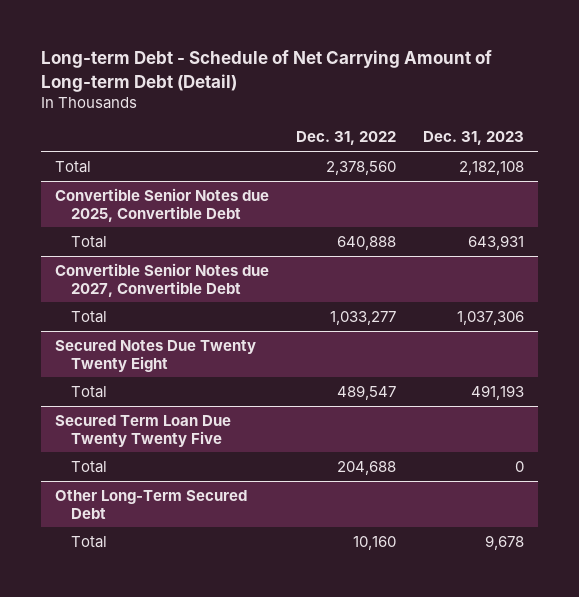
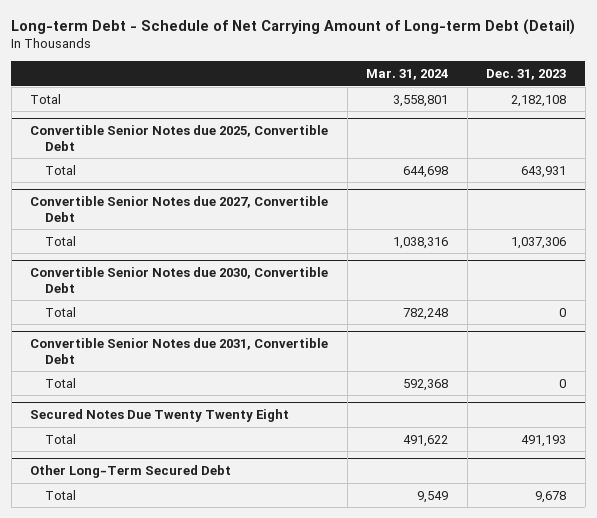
[296,131,397,146] Dec. 31, 2022 -> none
none -> [366,68,449,80] Mar. 31, 2024
none -> [30,267,329,293] Convertible Senior Notes due 2030, Convertible Debt
none -> [45,306,77,317] Total
none -> [30,338,329,364] Convertible Senior Notes due 2031, Convertible Debt
none -> [45,377,77,388] Total
[54,414,231,447] Secured Term Loan Due Twenty Twenty Five -> none
[71,460,108,473] Total -> none

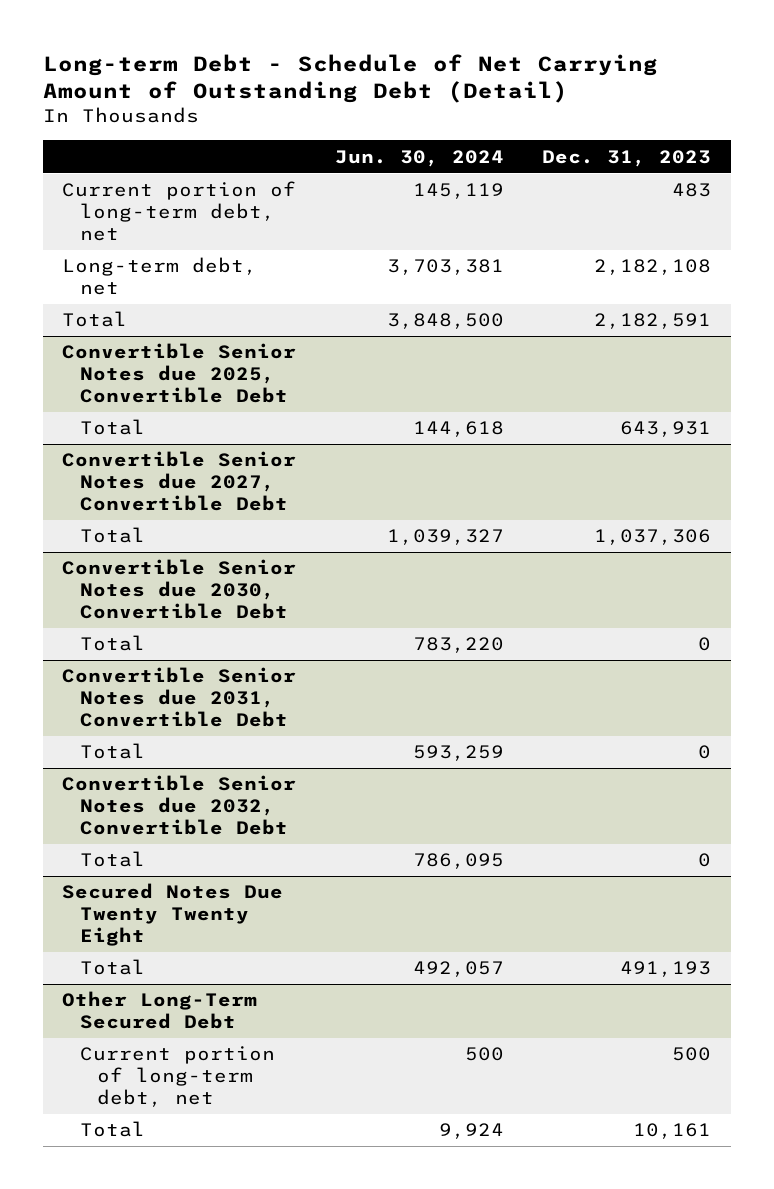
[11,19,576,36] Long-term Debt - Schedule of Net Carrying Amount of Long-term Debt (Detail) -> [42,53,658,104] Long-term Debt - Schedule of Net Carrying Amount of Outstanding Debt (Detail)
[366,68,449,80] Mar. 31, 2024 -> none
none -> [334,149,504,167] Jun. 30, 2024
none -> [62,181,297,242] Current portion of long-term debt, net
none -> [62,257,258,296] Long-term debt, net
[511,94,567,107] 2,182,108 -> [594,313,712,330] 2,182,591
none -> [62,775,297,836] Convertible Senior Notes due 2032, Convertible Debt
none -> [79,851,145,868] Total
none -> [79,1046,275,1108] Current portion of long-term debt, net
[535,490,567,503] 9,678 -> [633,1123,712,1140] 10,161

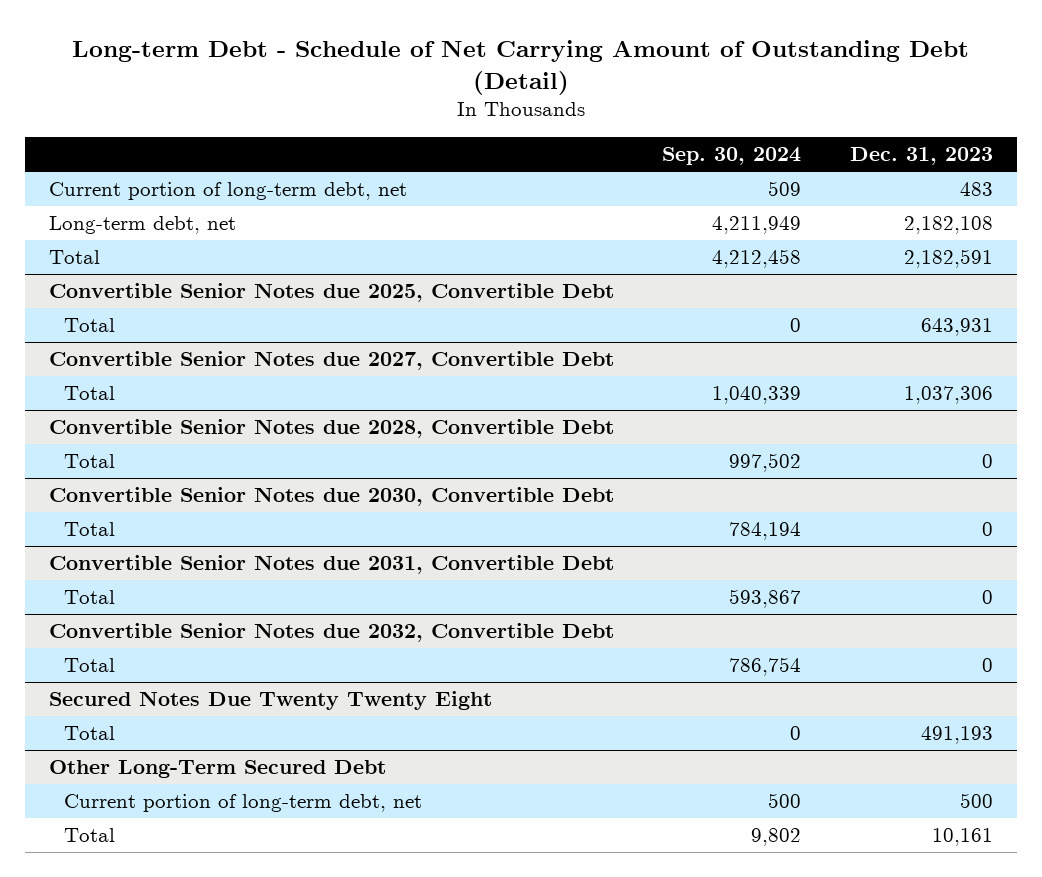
[334,149,504,167] Jun. 30, 2024 -> none
none -> [662,147,802,166] Sep. 30, 2024
none -> [48,419,614,439] Convertible Senior Notes due 2028, Convertible Debt
none -> [64,454,116,469] Total

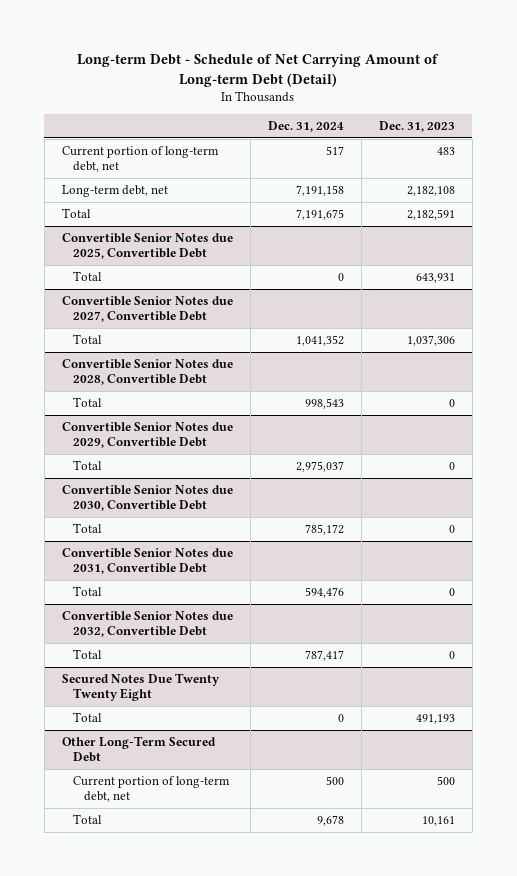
[71,39,969,95] Long-term Debt - Schedule of Net Carrying Amount of Outstanding Debt (Detail) -> [77,54,440,88] Long-term Debt - Schedule of Net Carrying Amount of Long-term Debt (Detail)
[662,147,802,166] Sep. 30, 2024 -> none
none -> [267,121,344,133] Dec. 31, 2024
none -> [61,422,233,449] Convertible Senior Notes due 2029, Convertible Debt
none -> [72,460,102,471] Total

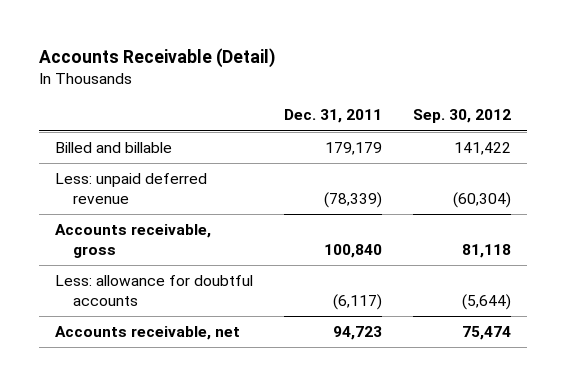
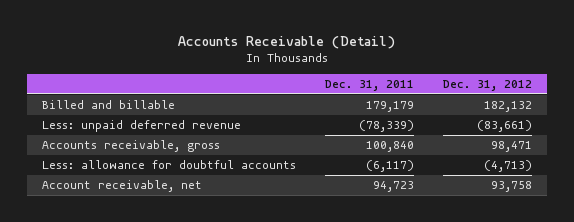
[413,109,512,124] Sep. 30, 2012 -> none
none -> [443,80,533,92] Dec. 31, 2012
[54,326,240,341] Accounts receivable, net -> [41,180,202,193] Account receivable, net

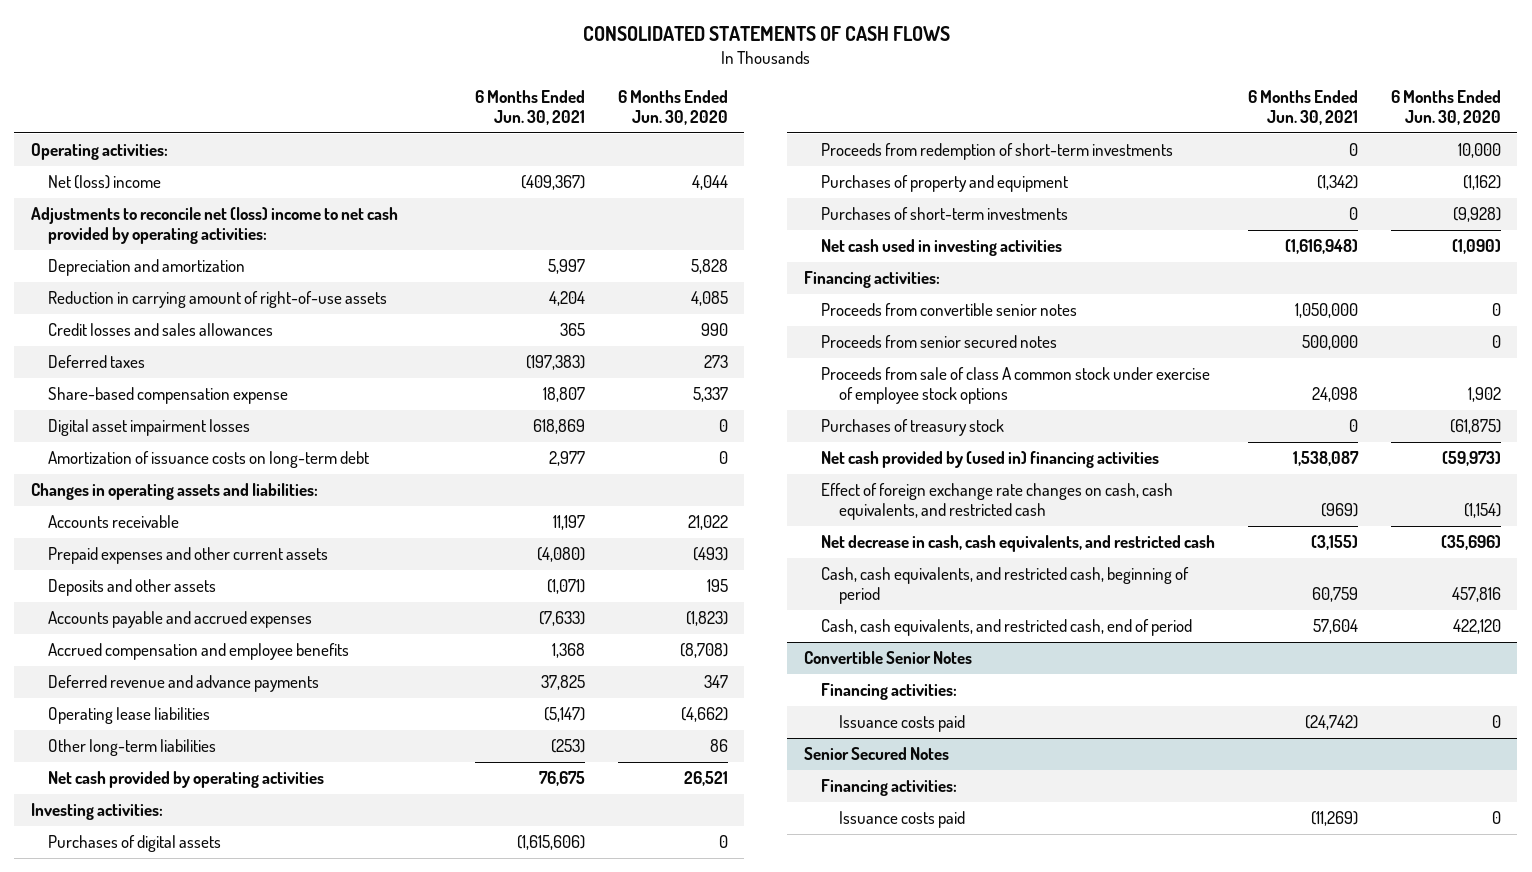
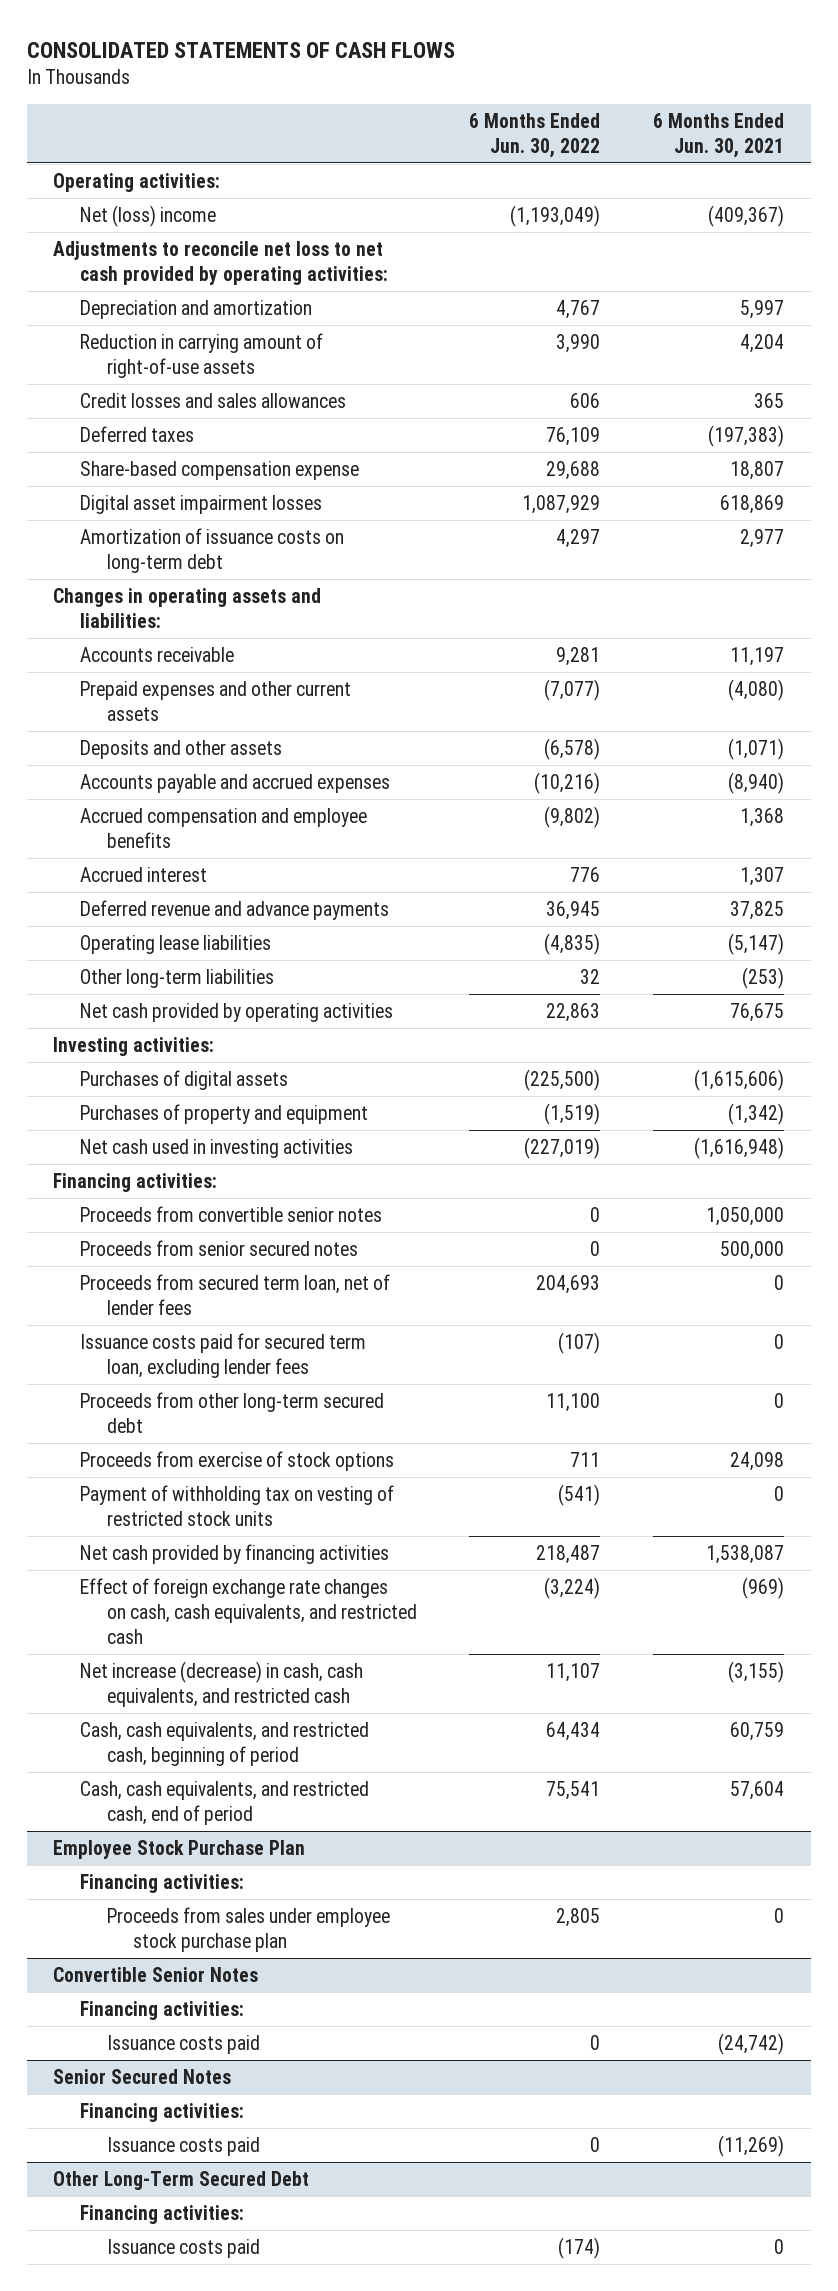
[617,90,728,126] 6 Months Ended Jun. 30, 2020 -> none
none -> [469,112,601,159] 6 Months Ended Jun. 30, 2022
[30,207,398,245] Adjustments to reconcile net (loss) income to net cash provided by operating activities: -> [53,240,389,285] Adjustments to reconcile net loss to net cash provided by operating activities:
[539,611,586,627] (7,633) -> [728,771,785,794] (8,940)
none -> [80,866,208,882] Accrued interest
[821,143,1174,161] Proceeds from redemption of short-term investments -> none
[821,207,1069,221] Purchases of short-term investments -> none
[821,419,1005,437] Purchases of treasury stock -> none
none -> [80,1273,391,1315] Proceeds from secured term loan, net of lender fees
none -> [80,1332,367,1378] Issuance costs paid for secured term loan, excluding lender fees
none -> [80,1391,385,1433] Proceeds from other long-term secured debt
[821,367,1211,405] Proceeds from sale of class A common stock under exercise of employee stock options -> [80,1450,395,1471] Proceeds from exercise of stock options
none -> [80,1484,395,1526] Payment of withholding tax on vesting of restricted stock units
[821,451,1160,469] Net cash provided by (used in) financing activities -> [80,1543,390,1564] Net cash provided by financing activities
[821,535,1216,553] Net decrease in cash, cash equivalents, and restricted cash -> [80,1660,364,1707] Net increase (decrease) in cash, cash equivalents, and restricted cash
none -> [53,1839,306,1859] Employee Stock Purchase Plan
none -> [80,1873,245,1893] Financing activities:
none -> [106,1906,390,1952] Proceeds from sales under employee stock purchase plan
none -> [53,2170,310,2190] Other Long-Term Secured Debt
none -> [80,2204,245,2224] Financing activities:
none -> [106,2238,260,2258] Issuance costs paid

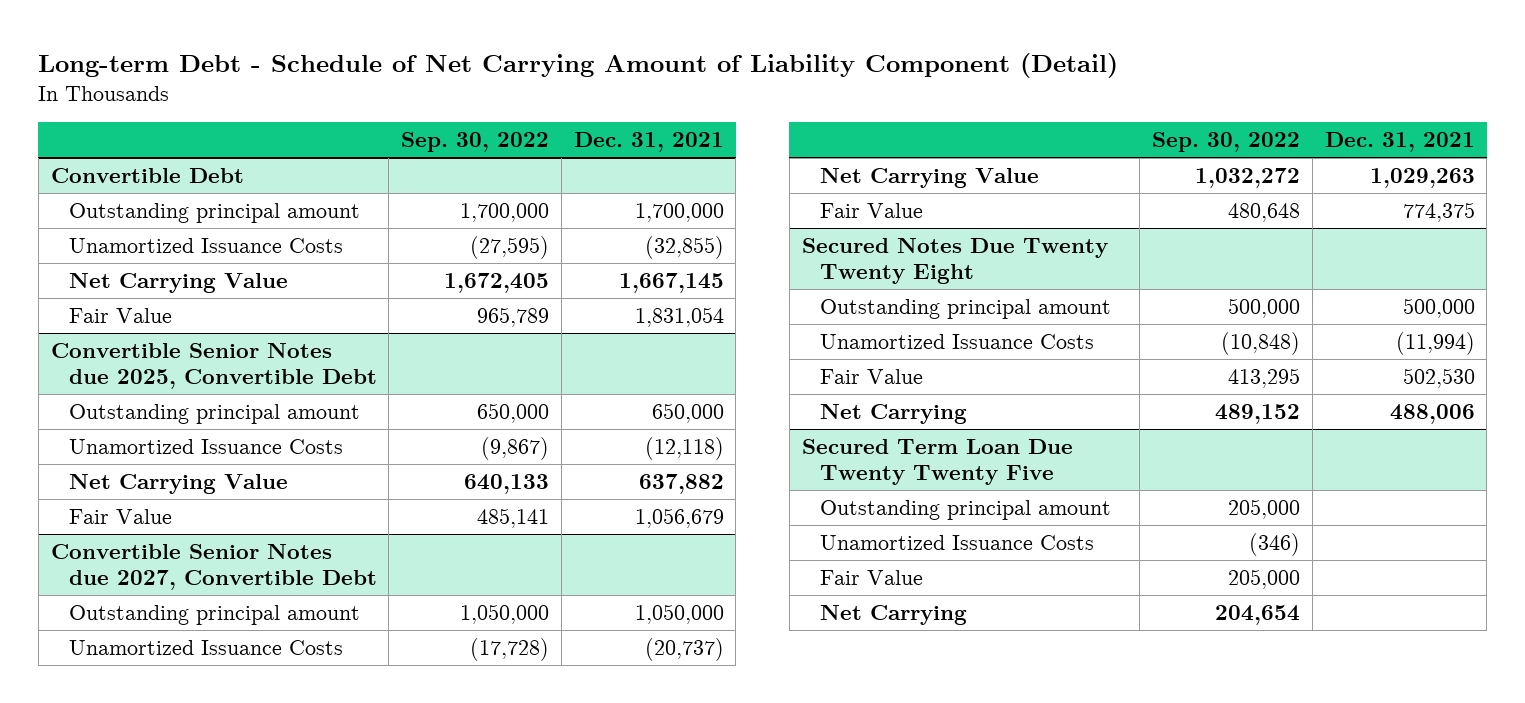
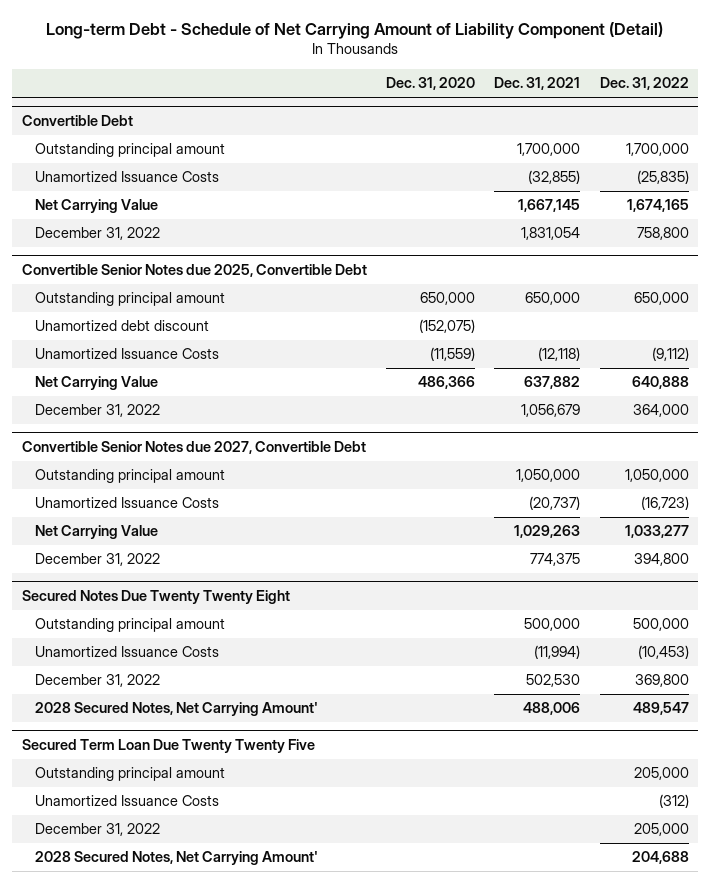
[401,132,550,153] Sep. 30, 2022 -> none
none -> [386,77,476,91] Dec. 31, 2020
none -> [599,77,689,91] Dec. 31, 2022
[68,307,172,323] Fair Value -> [34,227,160,241] December 31, 2022
none -> [34,320,209,332] Unamortized debt discount
[68,508,172,524] Fair Value -> [34,404,160,418] December 31, 2022
[819,202,923,218] Fair Value -> [34,553,160,567] December 31, 2022
[819,368,923,384] Fair Value -> [34,674,160,688] December 31, 2022
[819,403,967,424] Net Carrying -> [34,702,318,717] 2028 Secured Notes, Net Carrying Amount'
[819,569,923,585] Fair Value -> [34,823,160,837] December 31, 2022
[819,604,967,625] Net Carrying -> [34,851,318,866] 2028 Secured Notes, Net Carrying Amount'

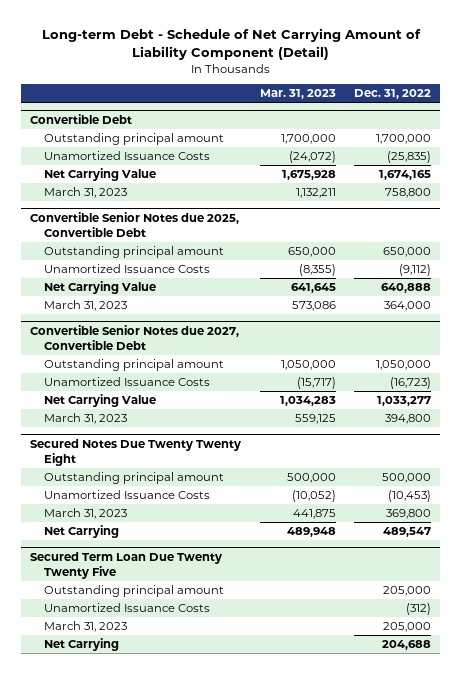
[386,77,476,91] Dec. 31, 2020 -> none
[494,77,581,91] Dec. 31, 2021 -> none
none -> [259,89,336,100] Mar. 31, 2023
[34,227,160,241] December 31, 2022 -> [44,187,128,199] March 31, 2023
[34,320,209,332] Unamortized debt discount -> none
[34,404,160,418] December 31, 2022 -> [44,300,128,312] March 31, 2023
[34,553,160,567] December 31, 2022 -> [44,413,128,425] March 31, 2023
[34,674,160,688] December 31, 2022 -> [44,508,128,520] March 31, 2023
[34,702,318,717] 2028 Secured Notes, Net Carrying Amount' -> [44,525,120,539] Net Carrying
[34,823,160,837] December 31, 2022 -> [44,621,128,633] March 31, 2023
[34,851,318,866] 2028 Secured Notes, Net Carrying Amount' -> [44,638,120,652] Net Carrying

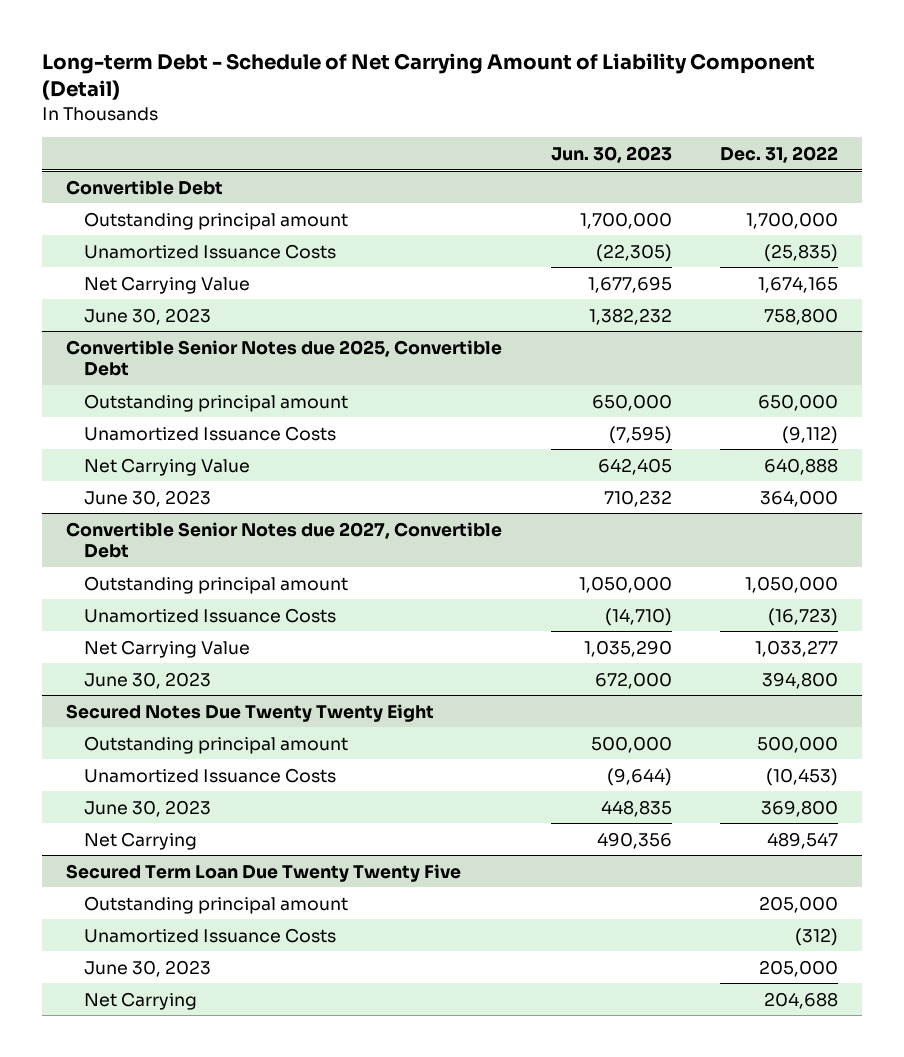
[259,89,336,100] Mar. 31, 2023 -> none
none -> [550,146,672,164] Jun. 30, 2023
[44,187,128,199] March 31, 2023 -> [83,307,211,325] June 30, 2023
[44,300,128,312] March 31, 2023 -> [83,489,211,507] June 30, 2023
[44,413,128,425] March 31, 2023 -> [83,671,211,689] June 30, 2023
[44,508,128,520] March 31, 2023 -> [83,799,211,817] June 30, 2023
[44,621,128,633] March 31, 2023 -> [83,959,211,977] June 30, 2023

